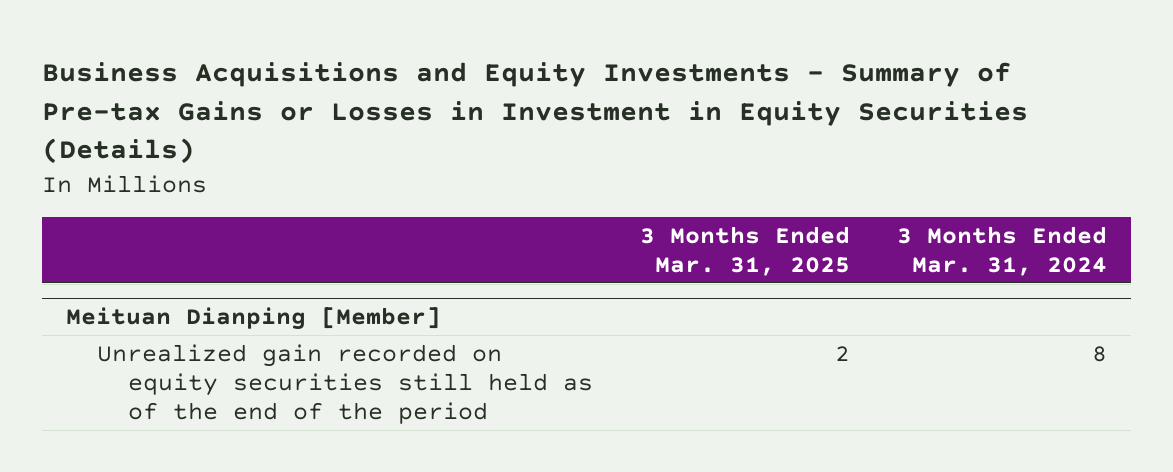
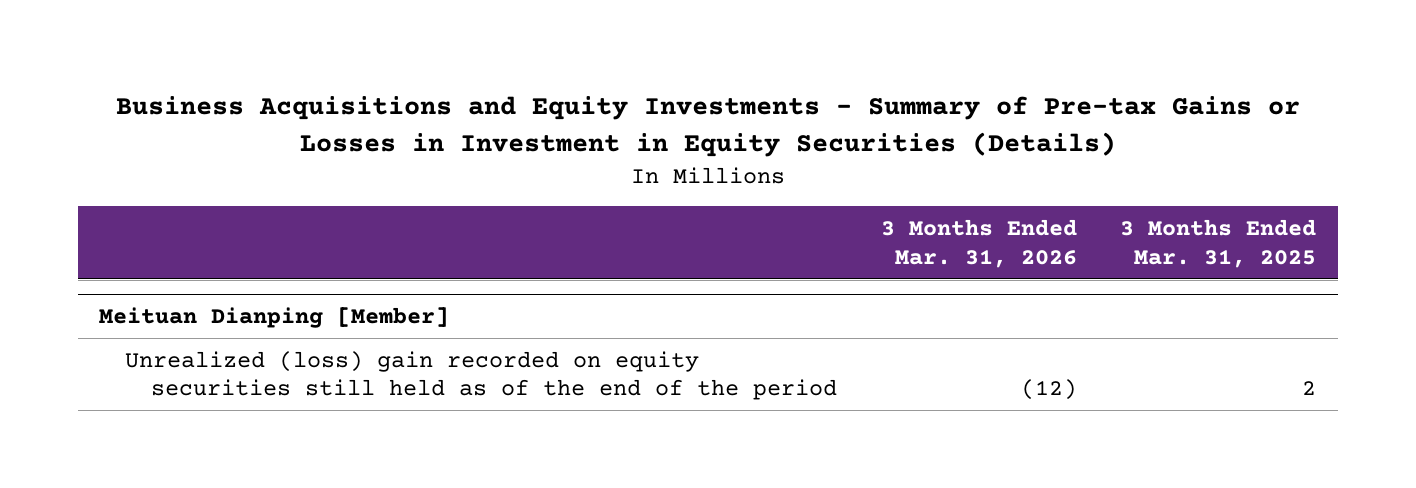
[897,225,1108,276] 3 Months Ended Mar. 31, 2024 -> none
none -> [880,218,1077,268] 3 Months Ended Mar. 31, 2026
[96,343,593,425] Unrealized gain recorded on equity securities still held as of the end of the period -> [125,350,838,401] Unrealized (loss) gain recorded on equity securities still held as of the end of the period

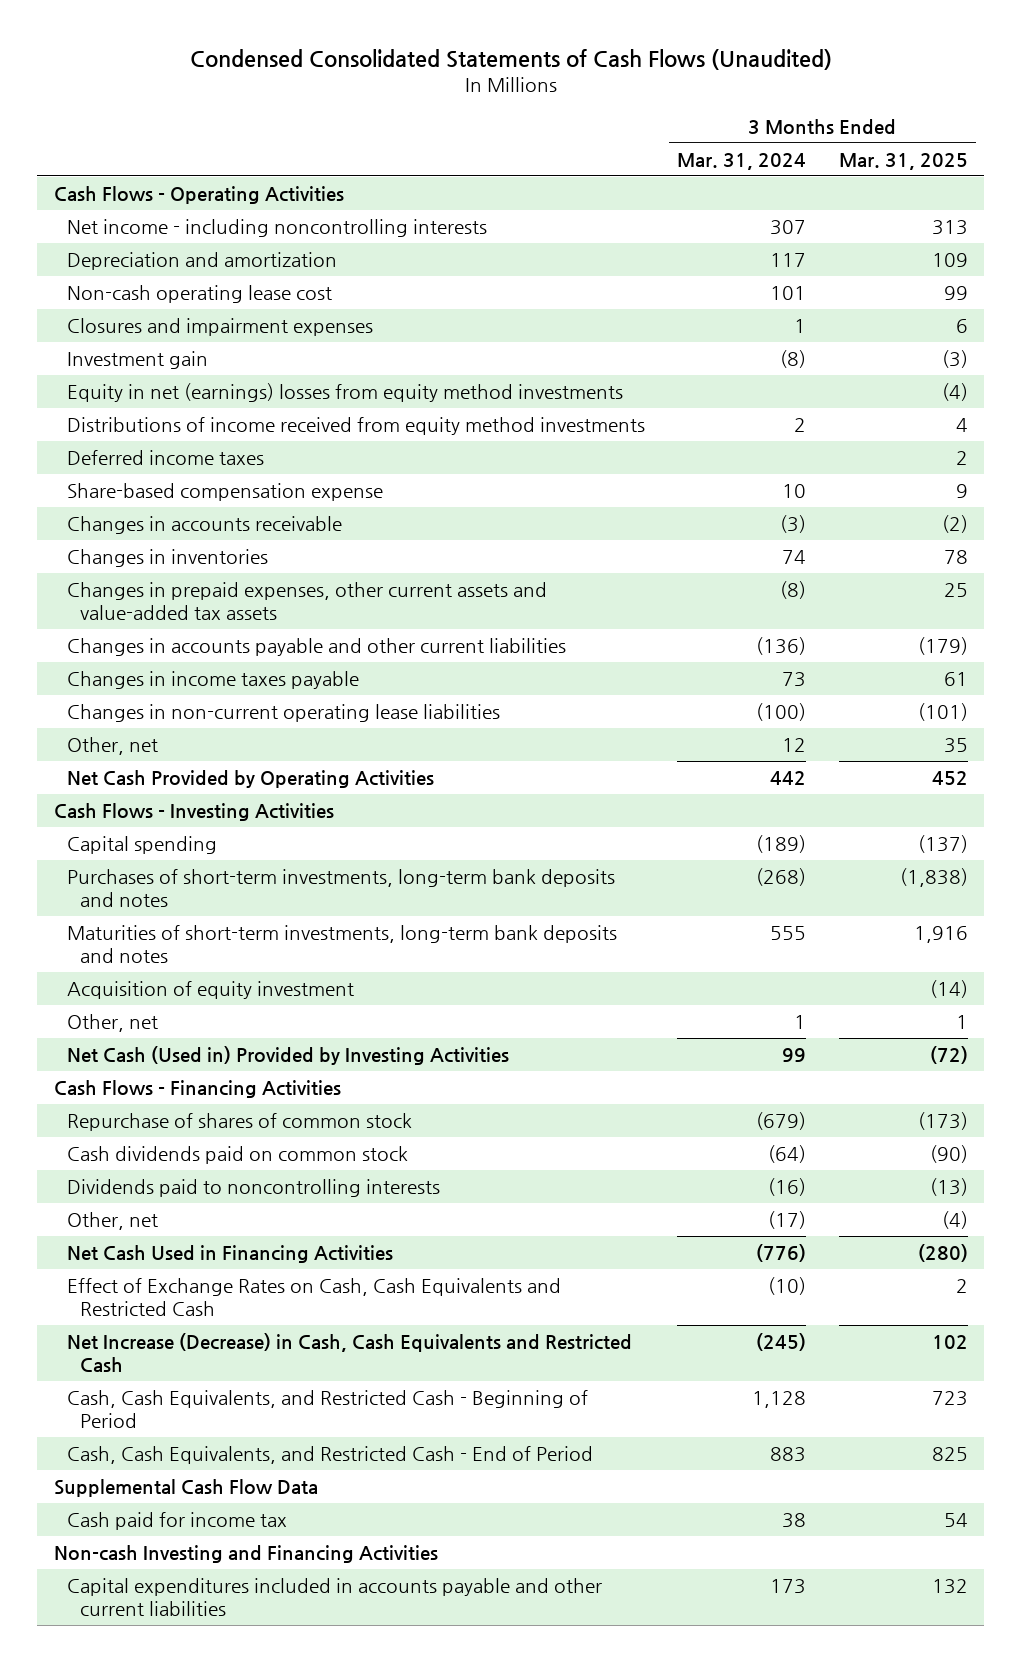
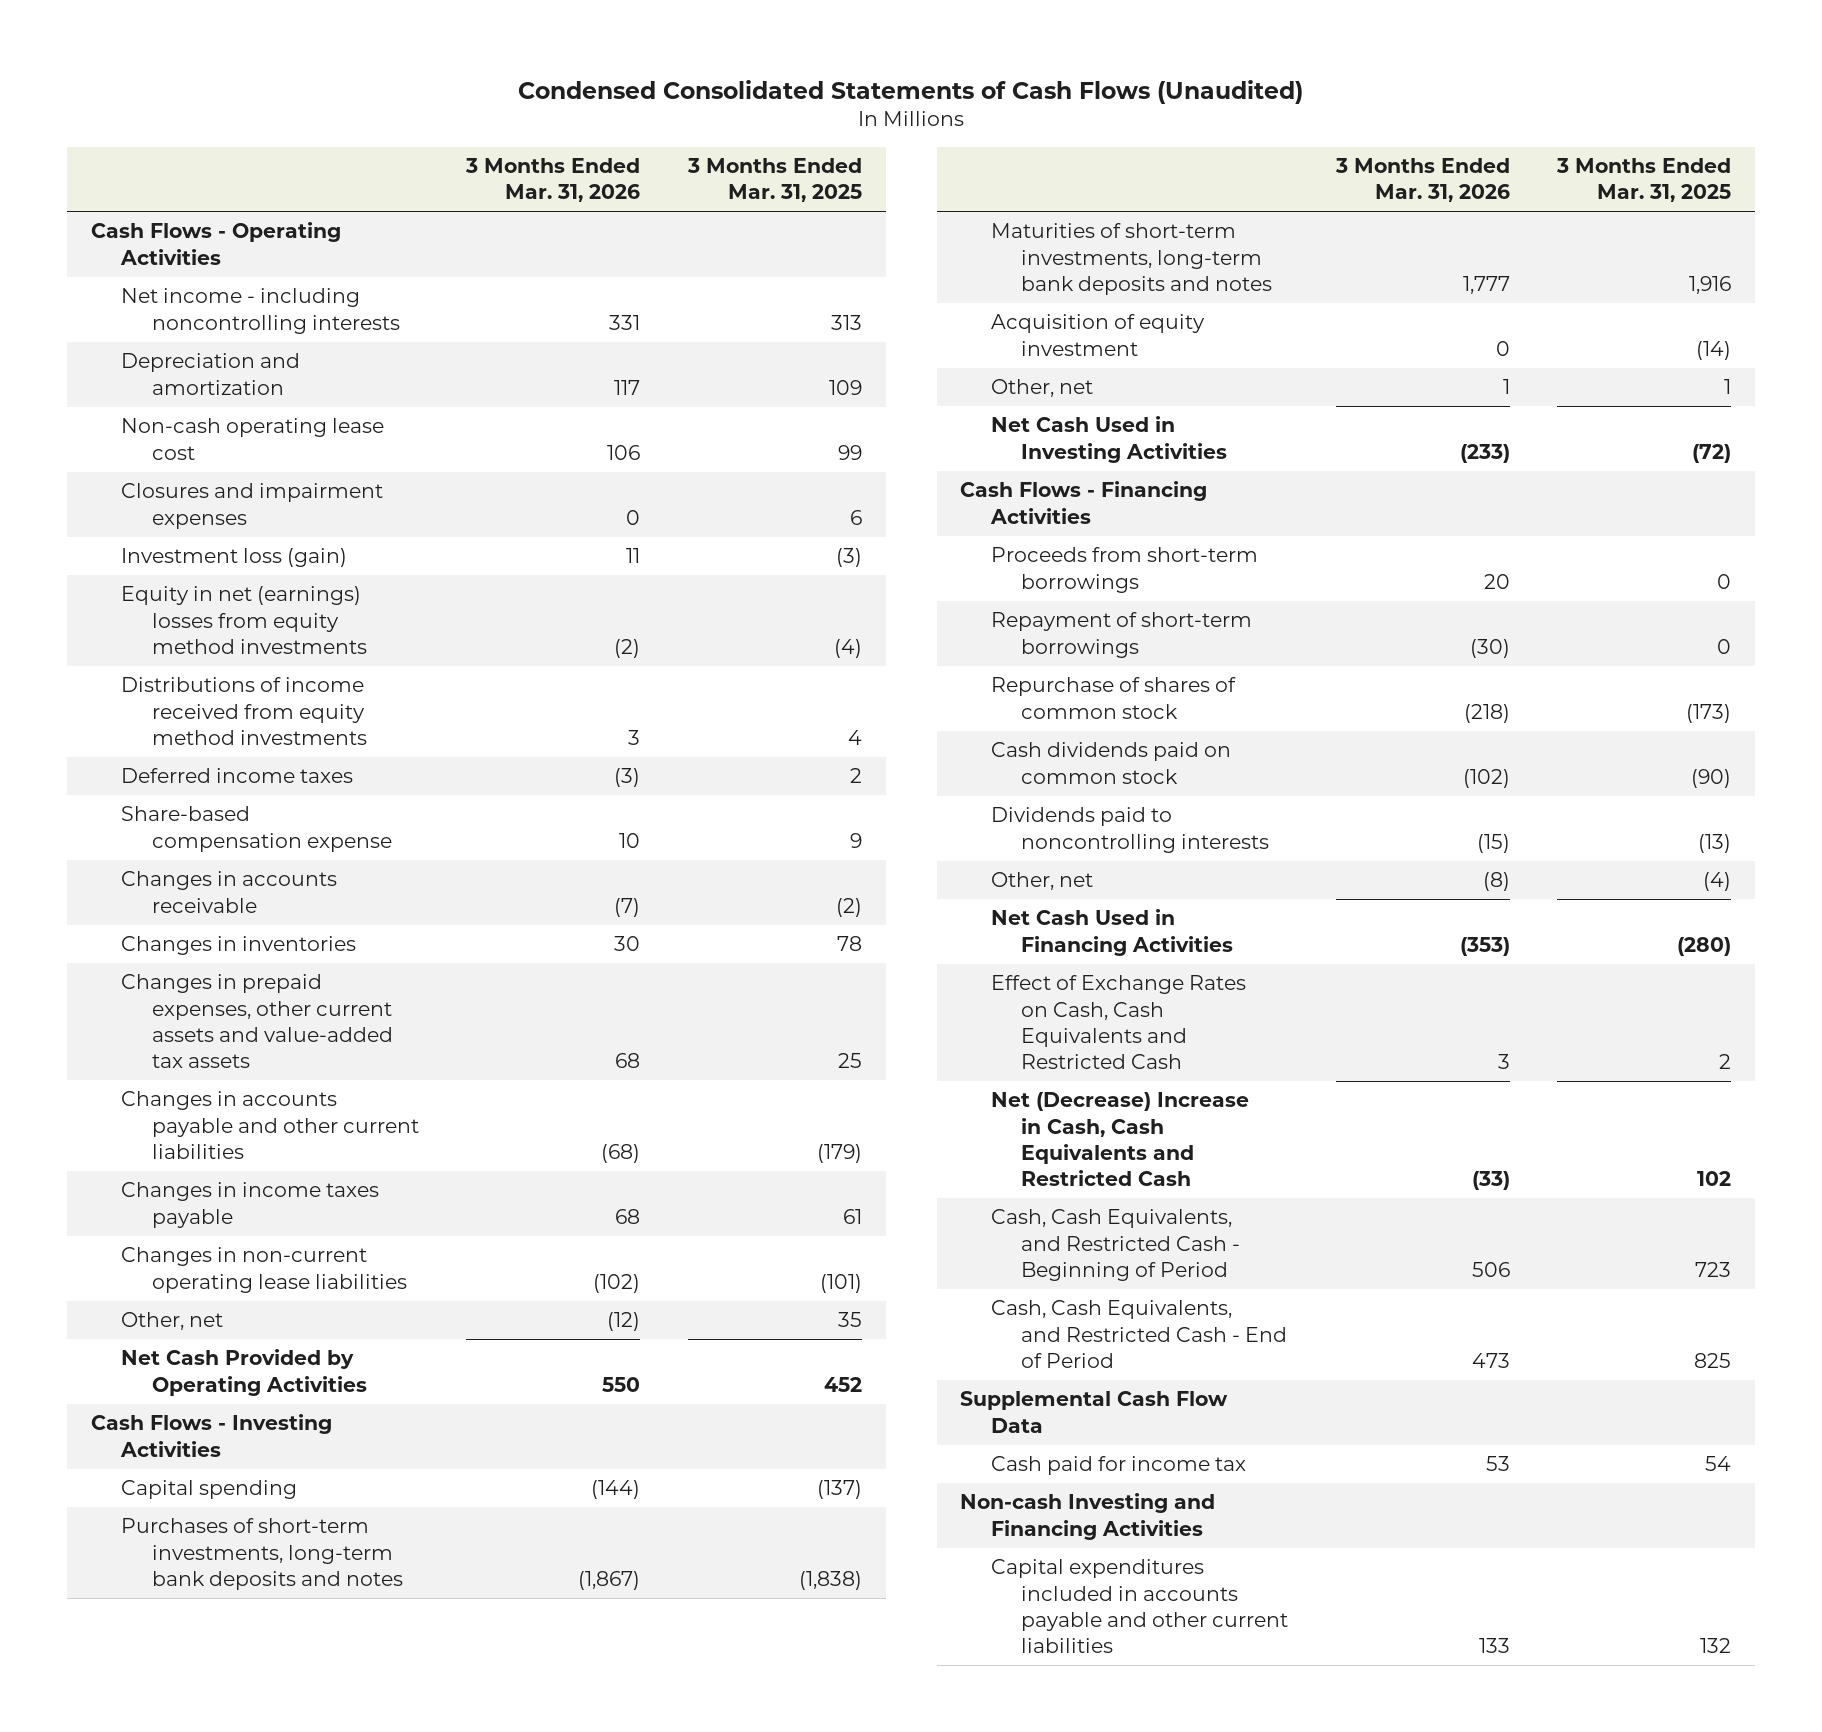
[677,152,807,170] Mar. 31, 2024 -> none
none -> [465,158,641,203] 3 Months Ended Mar. 31, 2026
[66,350,208,369] Investment gain -> [121,548,348,568] Investment loss (gain)
[66,1045,509,1065] Net Cash (Used in) Provided by Investing Activities -> [990,416,1228,463] Net Cash Used in Investing Activities
none -> [990,547,1258,593] Proceeds from short-term borrowings
none -> [990,612,1252,658] Repayment of short-term borrowings
[66,1332,632,1373] Net Increase (Decrease) in Cash, Cash Equivalents and Restricted Cash -> [990,1092,1249,1186] Net (Decrease) Increase in Cash, Cash Equivalents and Restricted Cash

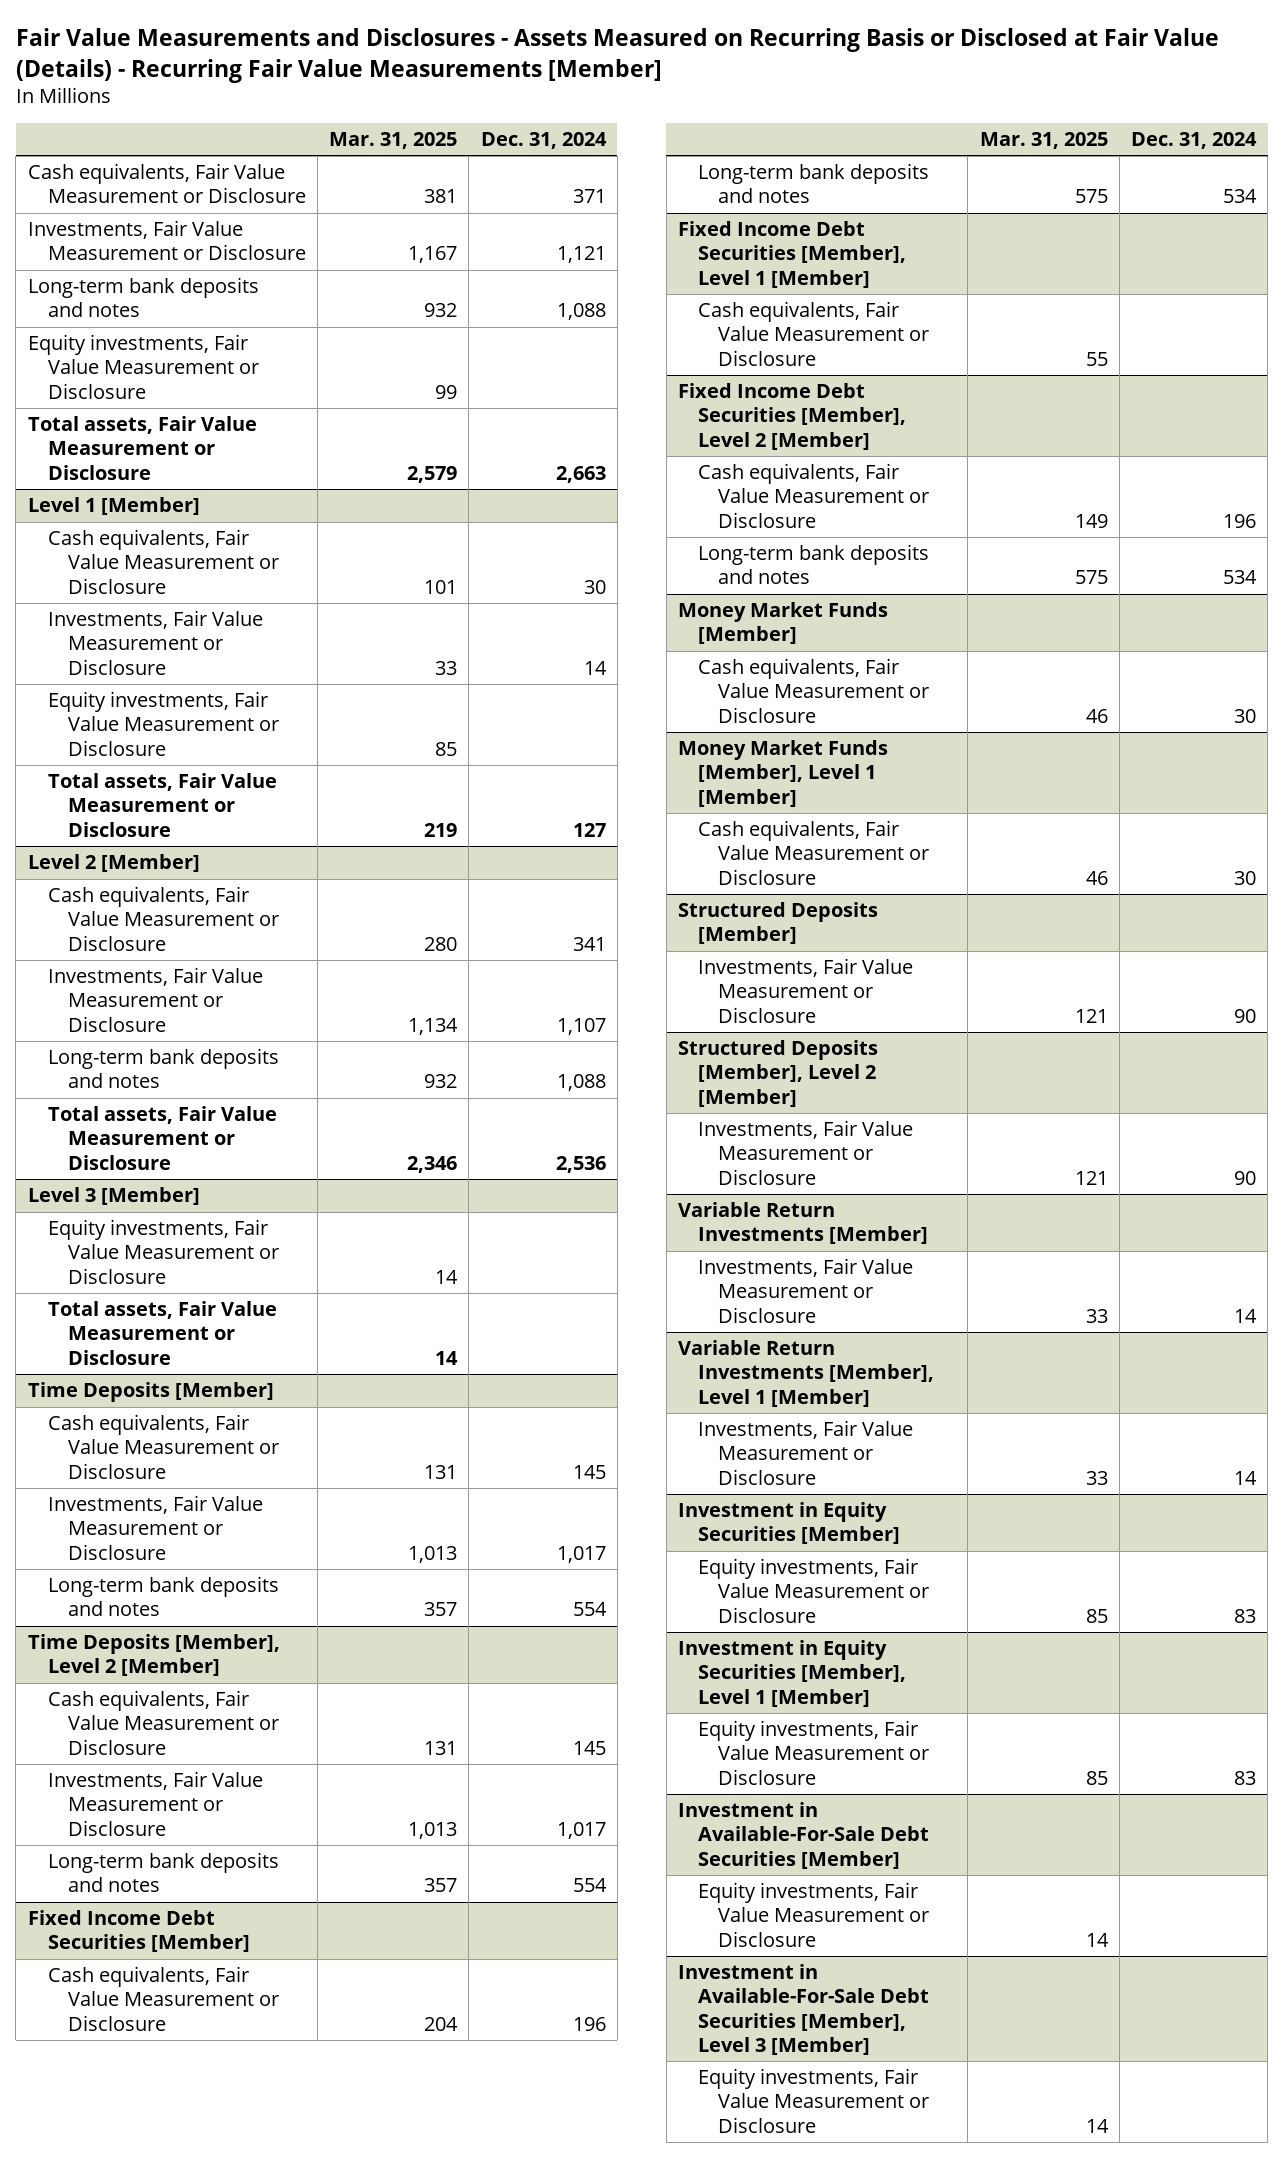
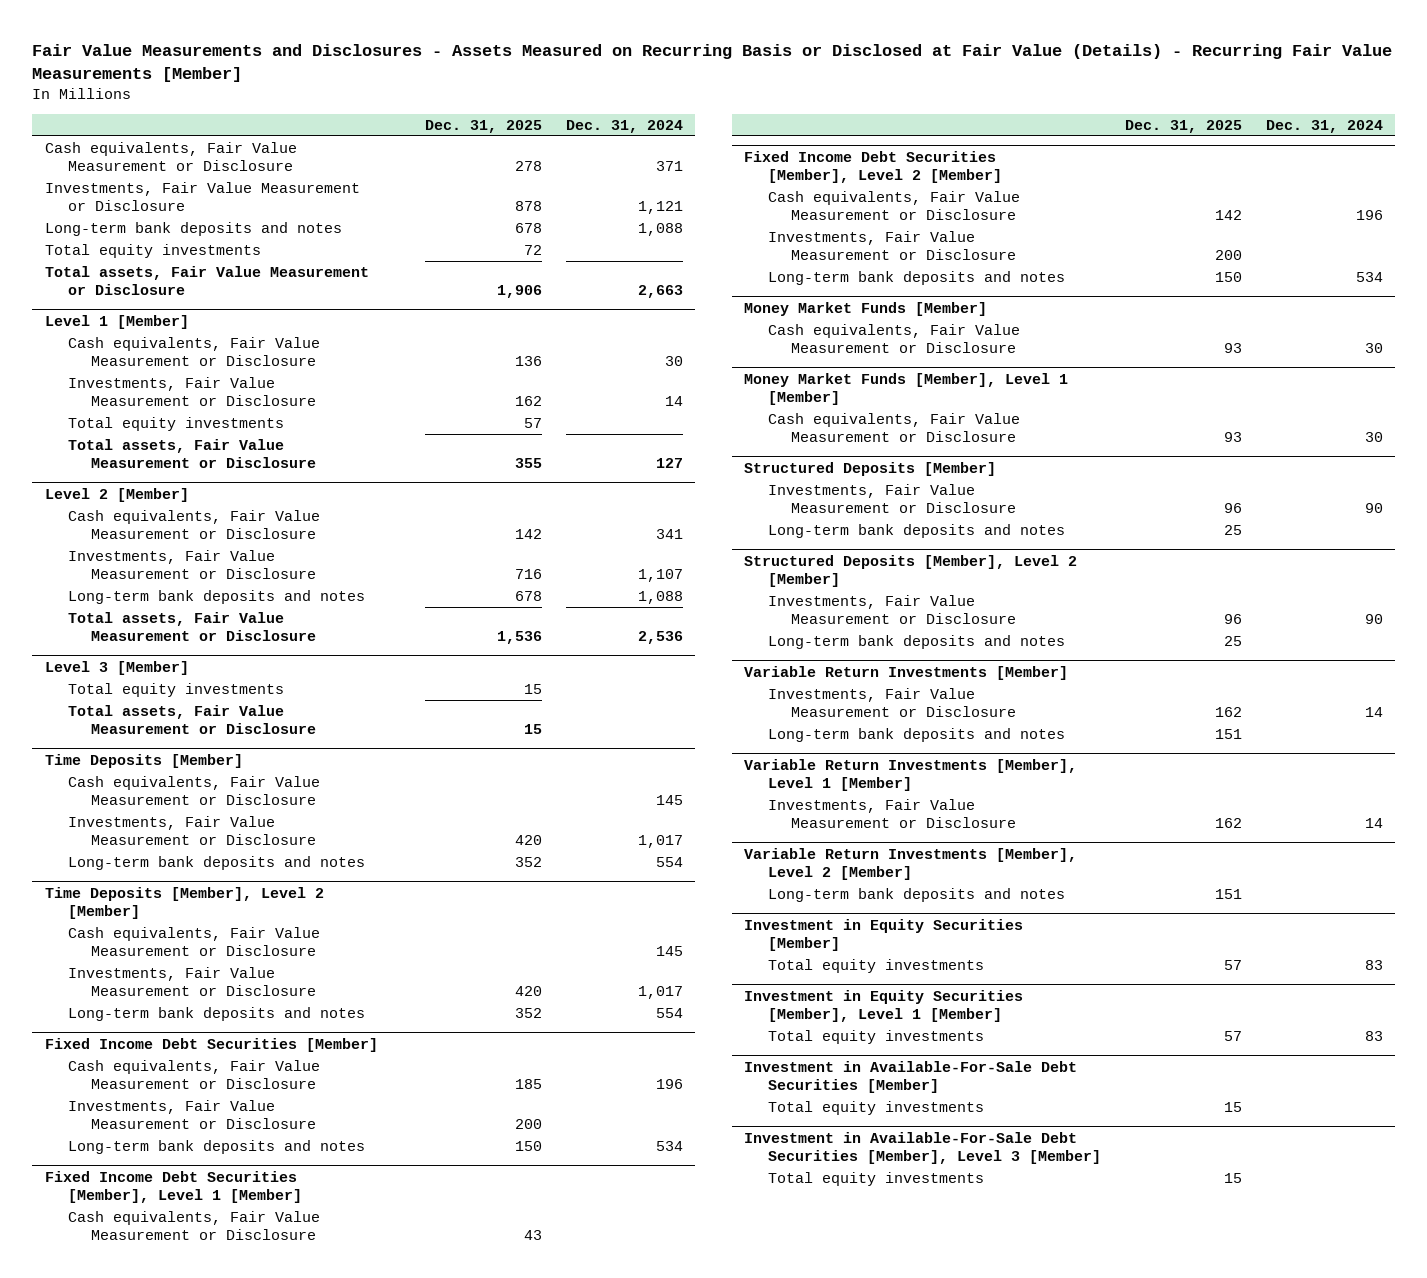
[329,131,458,149] Mar. 31, 2025 -> none
none -> [424,119,542,133] Dec. 31, 2025
[27,334,259,399] Equity investments, Fair Value Measurement or Disclosure -> [44,243,261,258] Total equity investments
[47,691,279,756] Equity investments, Fair Value Measurement or Disclosure -> [67,416,284,431] Total equity investments
[47,1219,279,1284] Equity investments, Fair Value Measurement or Disclosure -> [67,682,284,697] Total equity investments
none -> [67,1099,316,1129] Investments, Fair Value Measurement or Disclosure
none -> [767,230,1016,260] Investments, Fair Value Measurement or Disclosure
none -> [767,523,1065,538] Long-term bank deposits and notes
none -> [767,634,1065,649] Long-term bank deposits and notes
none -> [767,727,1065,742] Long-term bank deposits and notes
none -> [744,847,1078,880] Variable Return Investments [Member], Level 2 [Member]
none -> [767,887,1065,902] Long-term bank deposits and notes
[698,1558,930,1623] Equity investments, Fair Value Measurement or Disclosure -> [767,958,984,973] Total equity investments
[698,1720,930,1785] Equity investments, Fair Value Measurement or Disclosure -> [767,1029,984,1044] Total equity investments
[698,1882,930,1947] Equity investments, Fair Value Measurement or Disclosure -> [767,1100,984,1115] Total equity investments
[698,2068,930,2133] Equity investments, Fair Value Measurement or Disclosure -> [767,1171,984,1186] Total equity investments

